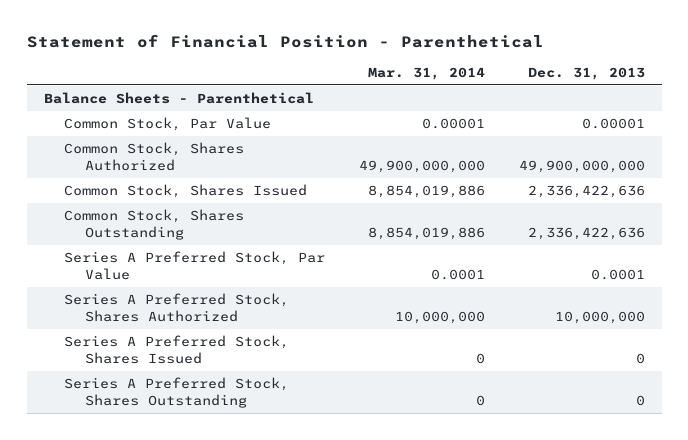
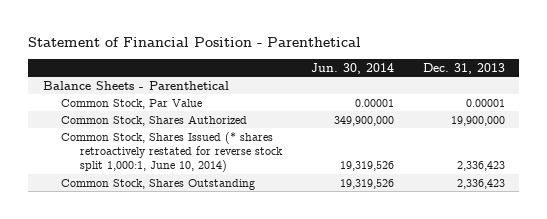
[367,66,485,80] Mar. 31, 2014 -> none
none -> [310,62,394,74] Jun. 30, 2014
[64,251,326,280] Series A Preferred Stock, Par Value -> none
[64,293,290,322] Series A Preferred Stock, Shares Authorized -> none
[64,335,290,364] Series A Preferred Stock, Shares Issued -> none
[64,377,290,408] Series A Preferred Stock, Shares Outstanding -> none
[518,159,645,173] 49,900,000,000 -> [450,115,505,126] 19,900,000
[64,184,308,199] Common Stock, Shares Issued -> [61,131,284,173] Common Stock, Shares Issued (* shares retroactively restated for reverse stock split 1,000:1, June 10, 2014)
[527,185,645,199] 2,336,422,636 -> [456,161,505,172] 2,336,423
[527,226,645,240] 2,336,422,636 -> [456,178,505,189] 2,336,423

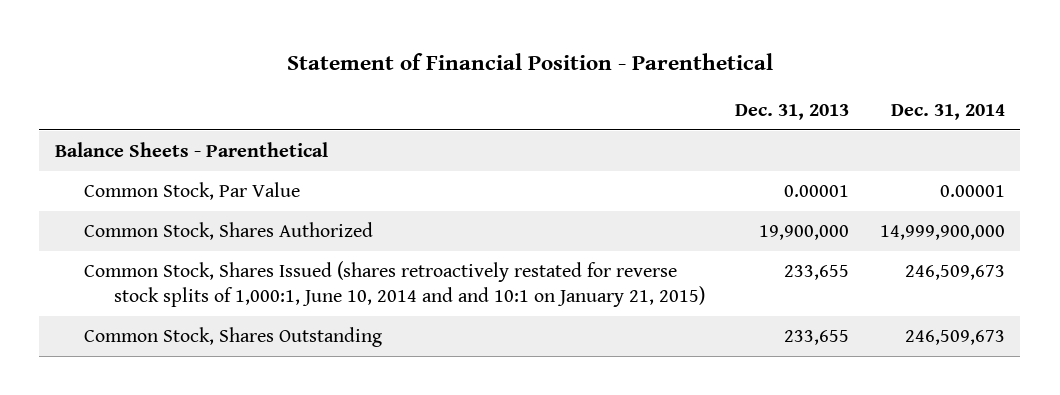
[310,62,394,74] Jun. 30, 2014 -> none
none -> [891,103,1006,120] Dec. 31, 2014
[61,131,284,173] Common Stock, Shares Issued (* shares retroactively restated for reverse stock split 1,000:1, June 10, 2014) -> [84,261,705,308] Common Stock, Shares Issued (shares retroactively restated for reverse stock splits of 1,000:1, June 10, 2014 and and 10:1 on January 21, 2015)
[456,161,505,172] 2,336,423 -> [784,265,850,281] 233,655
[456,178,505,189] 2,336,423 -> [784,330,850,346] 233,655

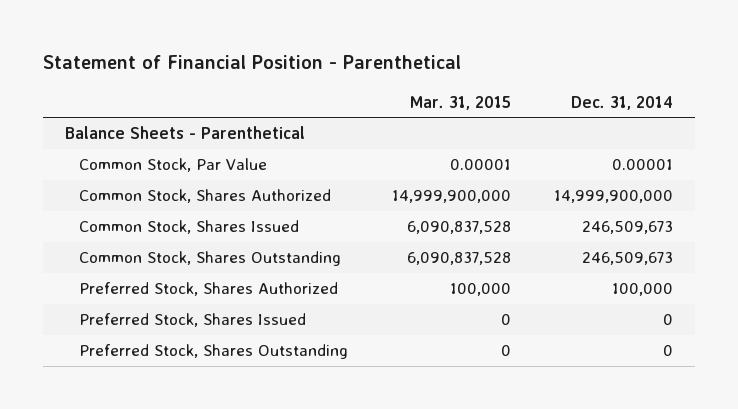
[735,103,850,120] Dec. 31, 2013 -> none
none -> [409,95,511,110] Mar. 31, 2015
[84,261,705,308] Common Stock, Shares Issued (shares retroactively restated for reverse stock splits of 1,000:1, June 10, 2014 and and 10:1 on January 21, 2015) -> [78,220,299,235] Common Stock, Shares Issued
none -> [78,282,338,297] Preferred Stock, Shares Authorized
none -> [78,313,306,328] Preferred Stock, Shares Issued
none -> [78,344,348,360] Preferred Stock, Shares Outstanding

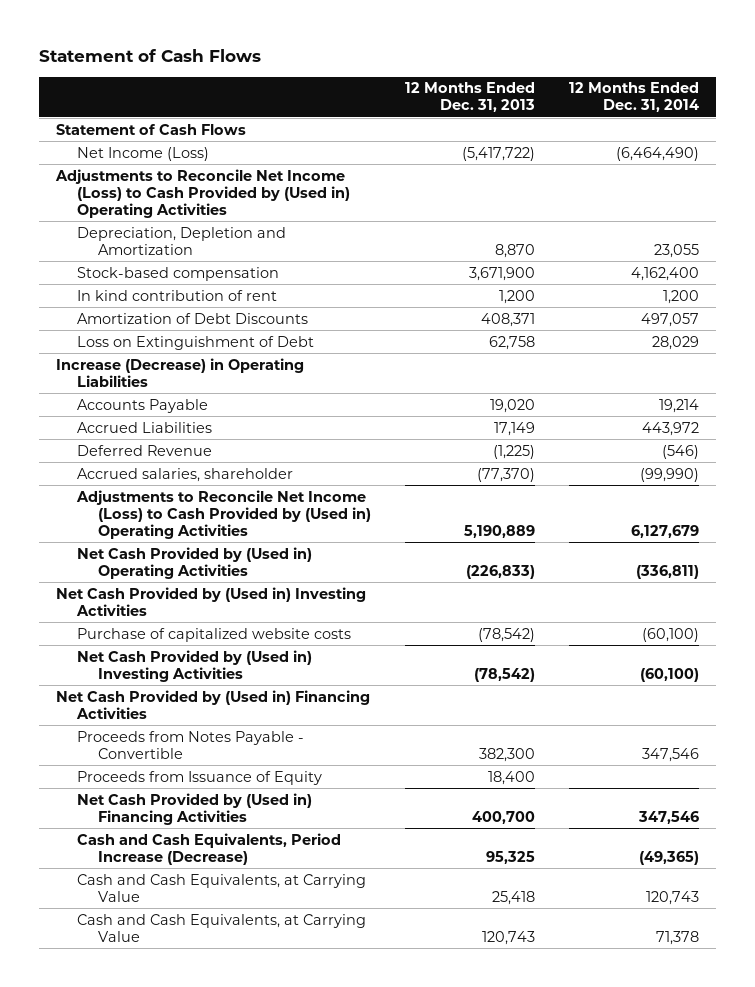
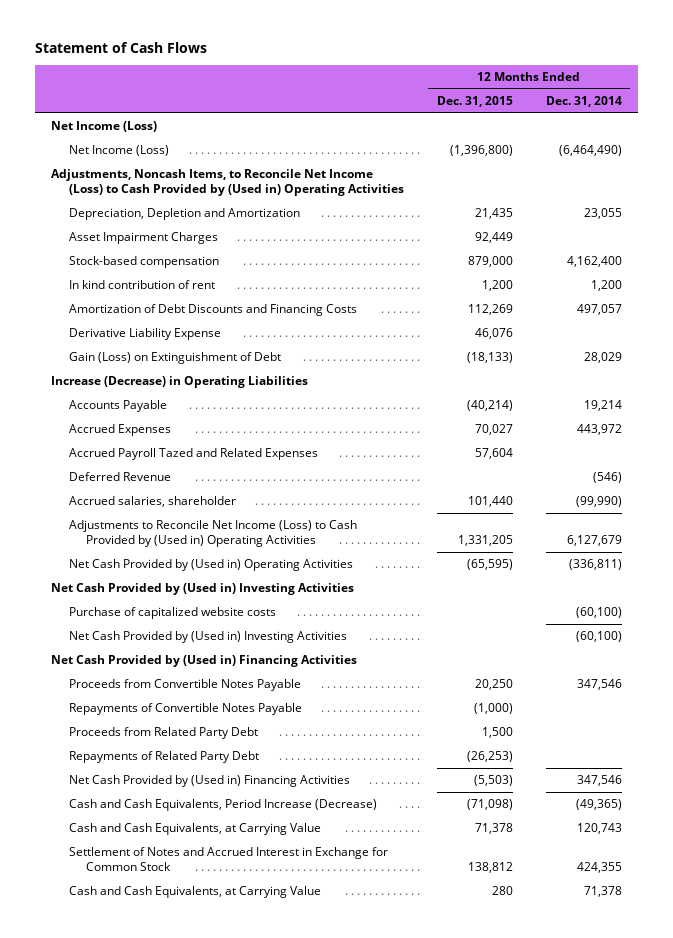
[404,82,535,113] 12 Months Ended Dec. 31, 2013 -> none
none -> [436,95,513,107] Dec. 31, 2015
[56,123,247,135] Statement of Cash Flows -> none
none -> [51,121,158,133] Net Income (Loss)
[55,168,351,218] Adjustments to Reconcile Net Income (Loss) to Cash Provided by (Used in) Operating Activities -> [51,169,404,196] Adjustments, Noncash Items, to Reconcile Net Income (Loss) to Cash Provided by (Used in) Operating Activities
none -> [68,232,218,245] Asset Impairment Charges
[77,312,309,324] Amortization of Debt Discounts -> [68,304,357,317] Amortization of Debt Discounts and Financing Costs
none -> [68,328,221,341] Derivative Liability Expense
[77,335,315,350] Loss on Extinguishment of Debt -> [68,352,281,365] Gain (Loss) on Extinguishment of Debt
[77,421,213,433] Accrued Liabilities -> [68,424,171,437] Accrued Expenses
none -> [68,448,318,461] Accrued Payroll Tazed and Related Expenses
[77,770,323,785] Proceeds from Issuance of Equity -> none
[77,730,305,759] Proceeds from Notes Payable - Convertible -> [68,679,301,692] Proceeds from Convertible Notes Payable
none -> [68,703,302,716] Repayments of Convertible Notes Payable
none -> [68,727,258,740] Proceeds from Related Party Debt
none -> [68,751,259,764] Repayments of Related Party Debt
none -> [68,847,388,871] Settlement of Notes and Accrued Interest in Exchange for Common Stock

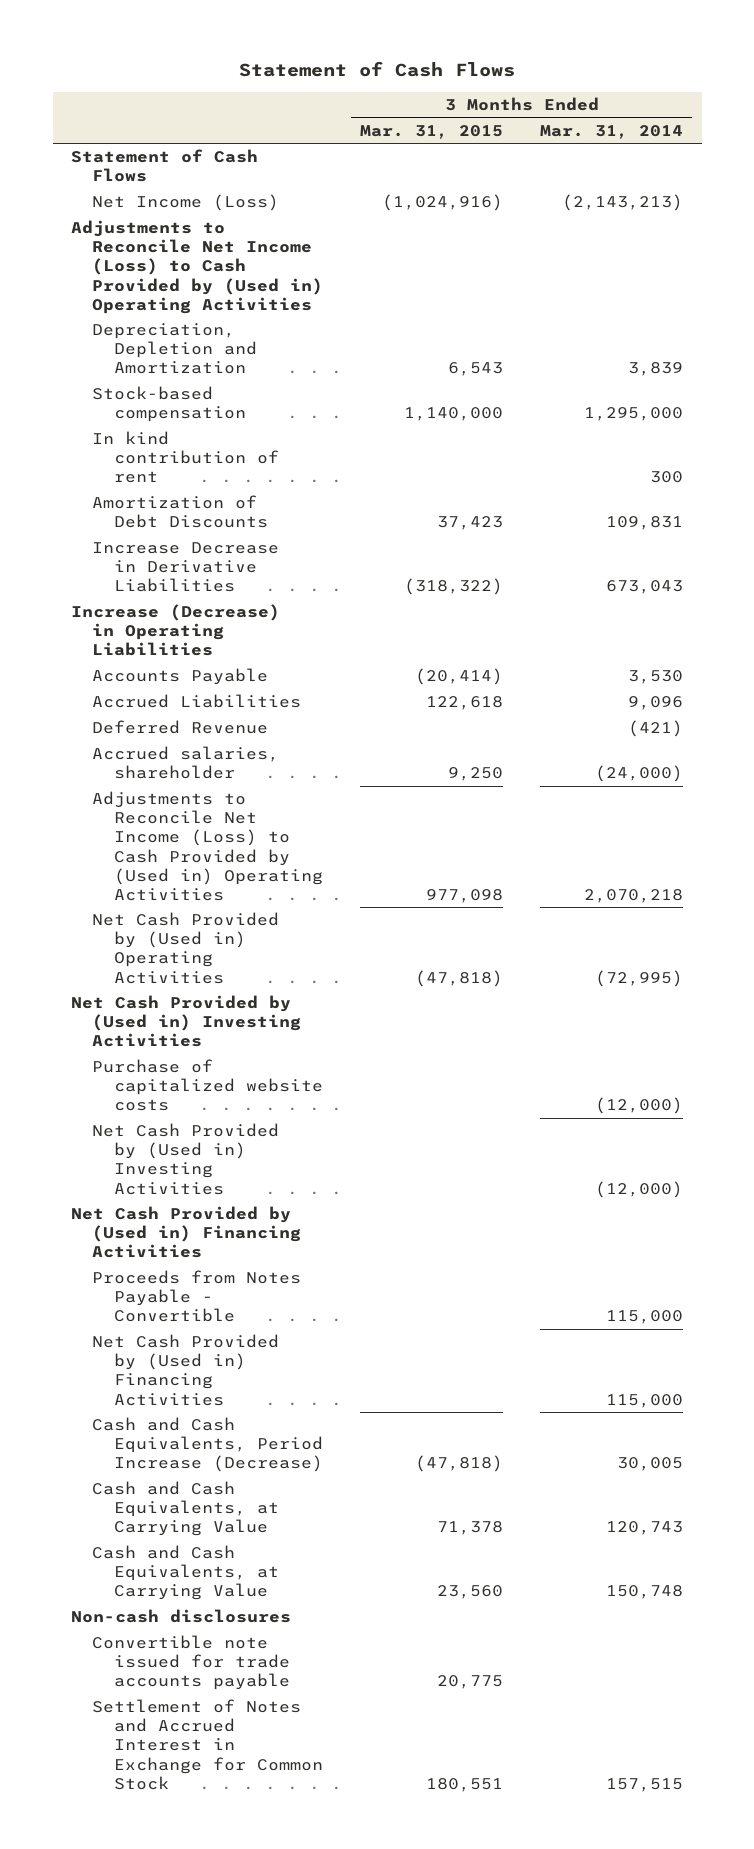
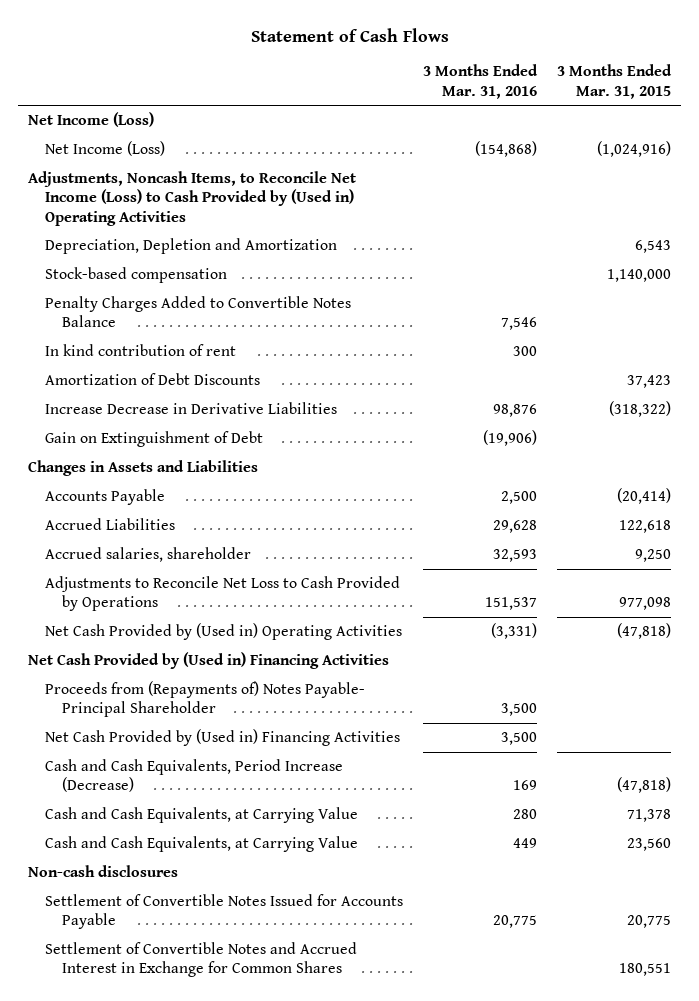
[540,124,684,139] Mar. 31, 2014 -> none
none -> [423,64,539,99] 3 Months Ended Mar. 31, 2016
[71,149,259,183] Statement of Cash Flows -> none
none -> [27,112,154,128] Net Income (Loss)
[71,220,324,314] Adjustments to Reconcile Net Income (Loss) to Cash Provided by (Used in) Operating Activities -> [27,171,356,226] Adjustments, Noncash Items, to Reconcile Net Income (Loss) to Cash Provided by (Used in) Operating Activities
none -> [45,296,352,328] Penalty Charges Added to Convertible Notes Balance
[71,604,281,657] Increase (Decrease) in Operating Liabilities -> none
none -> [45,431,264,448] Gain on Extinguishment of Debt
none -> [27,460,258,477] Changes in Assets and Liabilities
[92,720,269,735] Deferred Revenue -> none
[92,791,323,901] Adjustments to Reconcile Net Income (Loss) to Cash Provided by (Used in) Operating Activities -> [45,576,401,612] Adjustments to Reconcile Net Loss to Cash Provided by Operations
[71,995,302,1048] Net Cash Provided by (Used in) Investing Activities -> none
[92,1059,323,1112] Purchase of capitalized website costs -> none
[92,1123,280,1195] Net Cash Provided by (Used in) Investing Activities -> none
[92,1270,302,1323] Proceeds from Notes Payable - Convertible -> none
none -> [45,681,366,718] Proceeds from (Repayments of) Notes Payable- Principal Shareholder
[92,1635,290,1691] Convertible note issued for trade accounts payable -> [45,894,404,930] Settlement of Convertible Notes Issued for Accounts Payable
[92,1699,323,1790] Settlement of Notes and Accrued Interest in Exchange for Common Stock -> [45,942,358,978] Settlement of Convertible Notes and Accrued Interest in Exchange for Common Shares

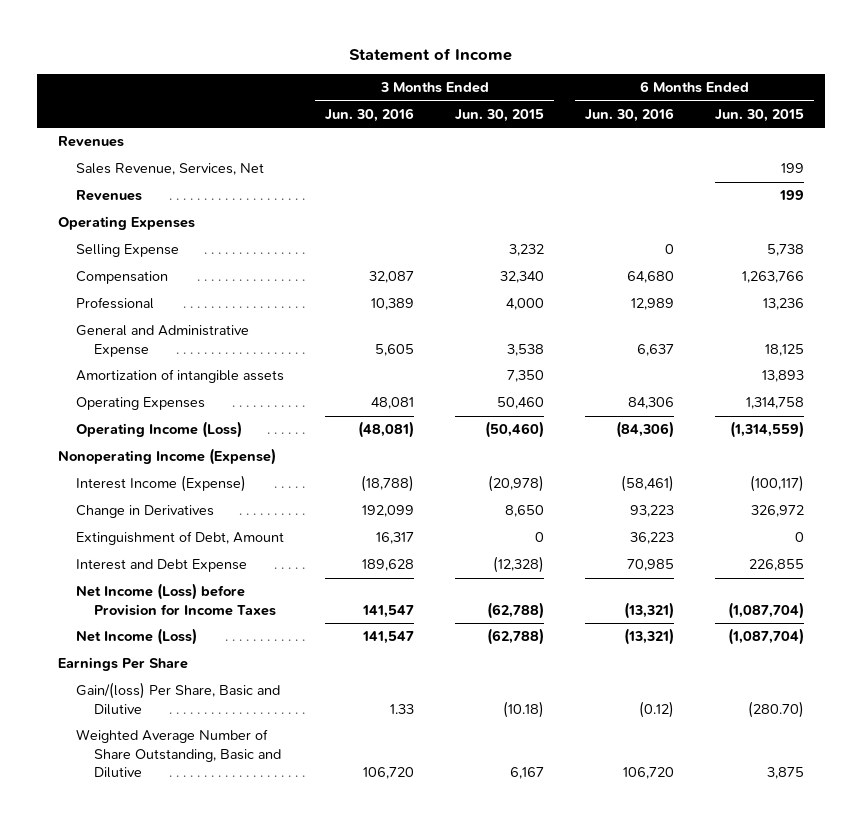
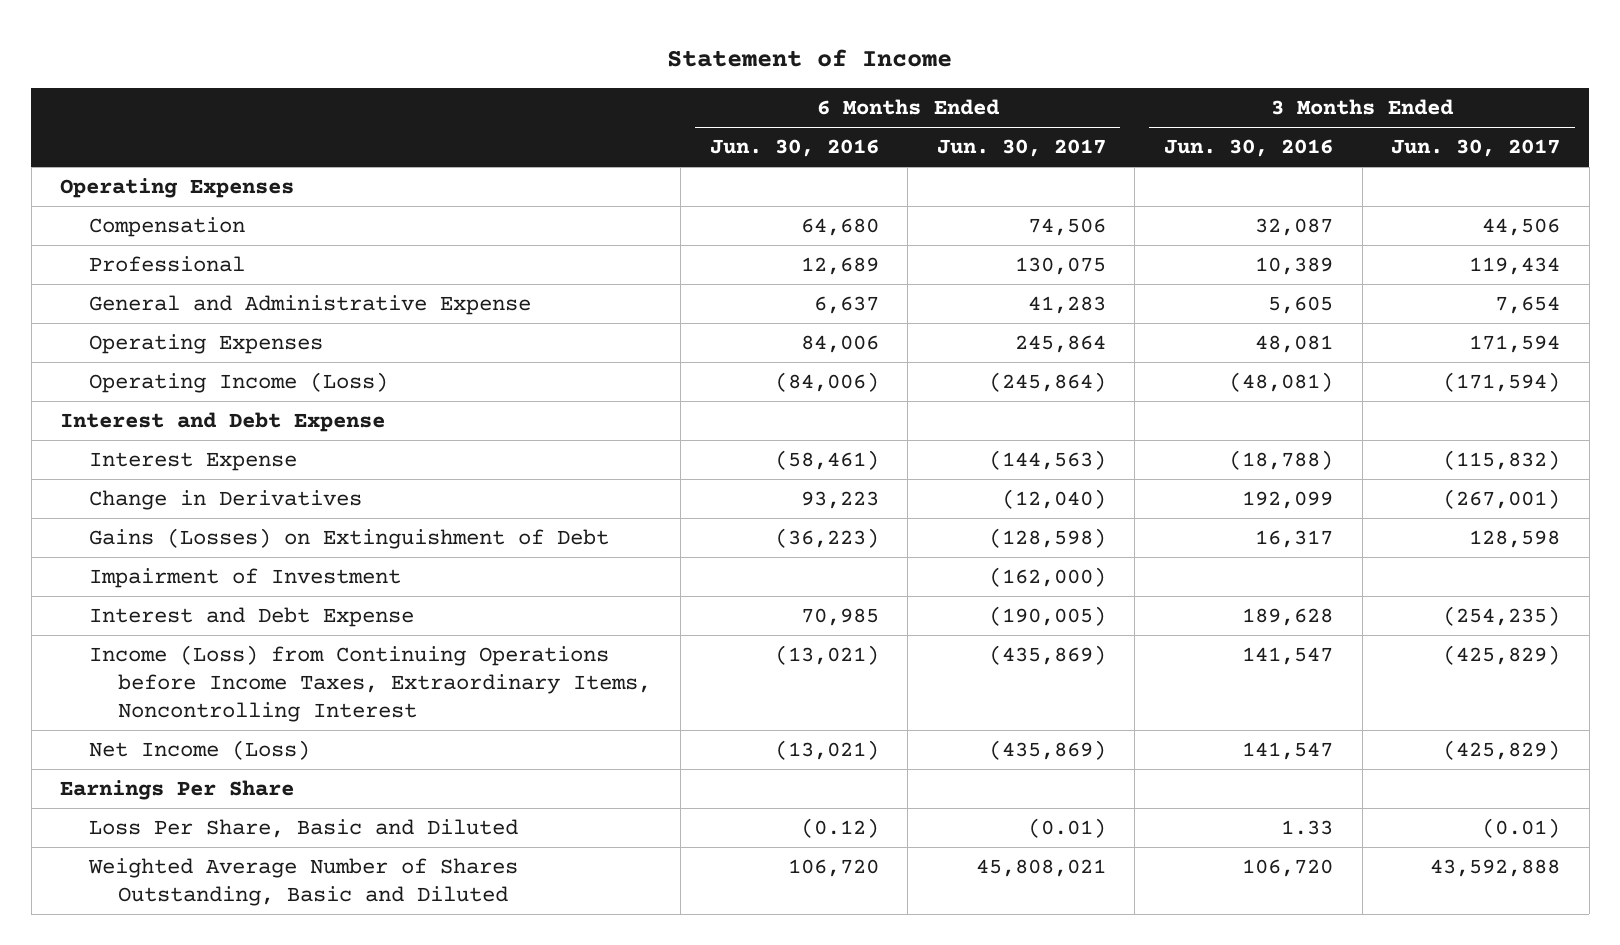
[455,108,545,122] Jun. 30, 2015 -> none
[715,108,805,122] Jun. 30, 2015 -> none
none -> [936,139,1106,158] Jun. 30, 2017
none -> [1391,139,1561,158] Jun. 30, 2017
[57,136,124,148] Revenues -> none
[76,163,265,176] Sales Revenue, Services, Net -> none
[76,190,143,202] Revenues -> none
[76,244,180,258] Selling Expense -> none
[631,298,675,311] 12,989 -> [800,257,879,276] 12,689
[76,369,285,384] Amortization of intangible assets -> none
[57,448,276,466] Nonoperating Income (Expense) -> none
[628,397,675,410] 84,306 -> [800,335,879,354] 84,006
[616,421,675,439] (84,306) -> [774,372,879,393] (84,006)
none -> [60,412,386,433] Interest and Debt Expense
[76,475,247,493] Interest Income (Expense) -> [89,452,298,472] Interest Expense
[76,531,285,546] Extinguishment of Debt, Amount -> none
none -> [89,528,610,550] Gains (Losses) on Extinguishment of Debt
none -> [89,568,402,589] Impairment of Investment
[76,583,277,616] Net Income (Loss) before Provision for Income Taxes -> [89,645,652,722] Income (Loss) from Continuing Operations before Income Taxes, Extraordinary Items, Noncontrolling Interest
[624,601,675,619] (13,321) -> [774,645,879,666] (13,021)
[624,628,675,646] (13,321) -> [774,740,879,761] (13,021)
[76,682,281,715] Gain/(loss) Per Share, Basic and Dilutive -> [89,819,519,839] Loss Per Share, Basic and Diluted
[76,729,282,779] Weighted Average Number of Share Outstanding, Basic and Dilutive -> [88,858,519,906] Weighted Average Number of Shares Outstanding, Basic and Diluted

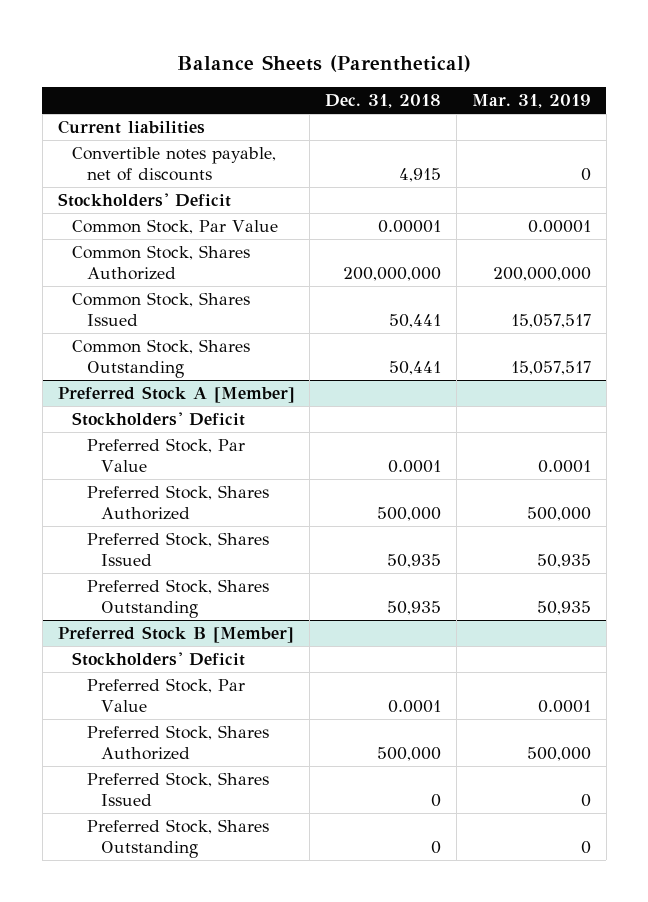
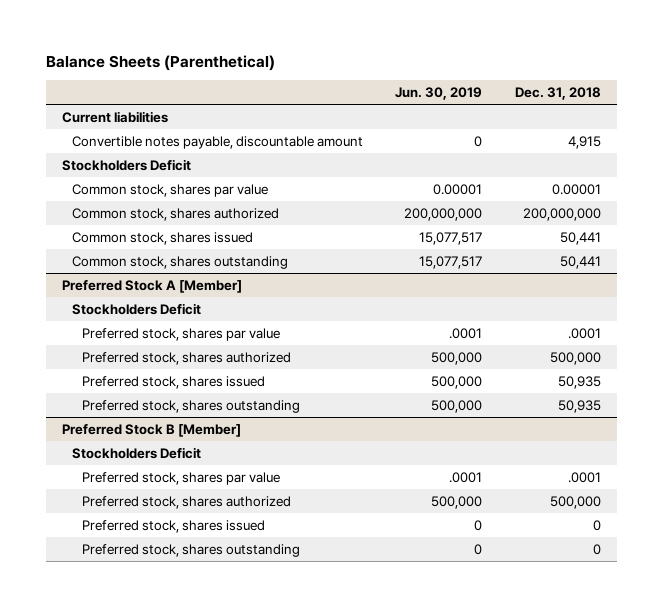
[471,94,591,109] Mar. 31, 2019 -> none
none -> [395,86,483,100] Jun. 30, 2019
[72,147,277,182] Convertible notes payable, net of discounts -> [71,135,363,149] Convertible notes payable, discountable amount
[57,193,231,208] Stockholders' Deficit -> [62,158,192,171] Stockholders Deficit
[72,219,279,235] Common Stock, Par Value -> [71,183,268,197] Common stock, shares par value
[72,245,251,281] Common Stock, Shares Authorized -> [71,207,279,221] Common stock, shares authorized
[72,292,251,327] Common Stock, Shares Issued -> [71,231,253,245] Common stock, shares issued
[72,339,251,379] Common Stock, Shares Outstanding -> [71,255,288,269] Common stock, shares outstanding
[72,412,246,427] Stockholders' Deficit -> [71,302,201,315] Stockholders Deficit
[86,438,245,473] Preferred Stock, Par Value -> [81,327,280,341] Preferred stock, shares par value
[388,460,442,474] 0.0001 -> [567,327,601,339] .0001
[86,485,269,521] Preferred Stock, Shares Authorized -> [81,351,291,365] Preferred stock, shares authorized
[86,532,269,567] Preferred Stock, Shares Issued -> [81,375,265,389] Preferred stock, shares issued
[86,579,269,619] Preferred Stock, Shares Outstanding -> [81,399,300,413] Preferred stock, shares outstanding
[72,652,246,667] Stockholders' Deficit -> [71,446,201,459] Stockholders Deficit
[86,678,245,713] Preferred Stock, Par Value -> [81,471,280,485] Preferred stock, shares par value
[388,700,442,714] 0.0001 -> [567,471,601,483] .0001
[86,725,269,761] Preferred Stock, Shares Authorized -> [81,495,291,509] Preferred stock, shares authorized
[86,772,269,807] Preferred Stock, Shares Issued -> [81,519,265,533] Preferred stock, shares issued
[86,819,269,859] Preferred Stock, Shares Outstanding -> [81,543,300,557] Preferred stock, shares outstanding

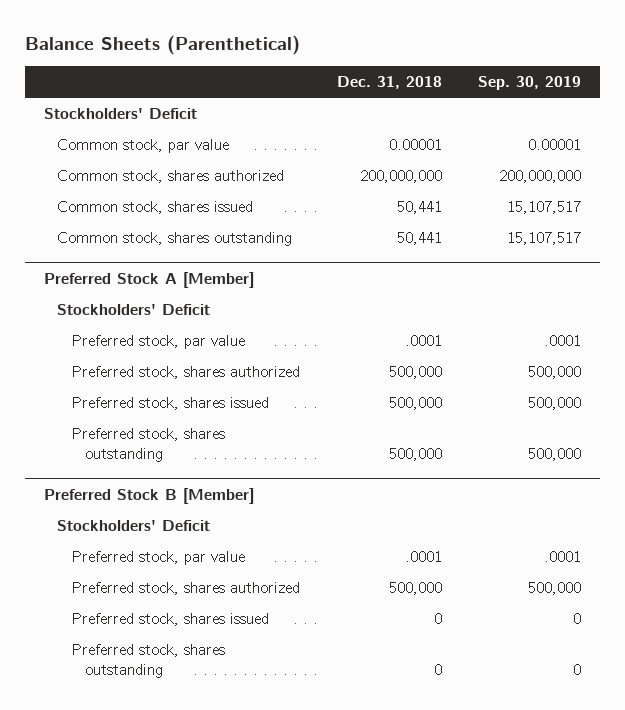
[395,86,483,100] Jun. 30, 2019 -> none
none -> [478,76,582,91] Sep. 30, 2019
[62,110,169,123] Current liabilities -> none
[71,135,363,149] Convertible notes payable, discountable amount -> none
[62,158,192,171] Stockholders Deficit -> [43,108,197,120] Stockholders' Deficit
[71,183,268,197] Common stock, shares par value -> [57,139,230,154] Common stock, par value
[71,302,201,315] Stockholders Deficit -> [57,304,211,316] Stockholders' Deficit
[81,327,280,341] Preferred stock, shares par value -> [71,335,246,350] Preferred stock, par value
[557,375,601,389] 50,935 -> [388,397,442,411] 500,000
[557,399,601,413] 50,935 -> [388,447,442,461] 500,000
[71,446,201,459] Stockholders Deficit -> [57,520,211,532] Stockholders' Deficit
[81,471,280,485] Preferred stock, shares par value -> [71,551,246,566] Preferred stock, par value

